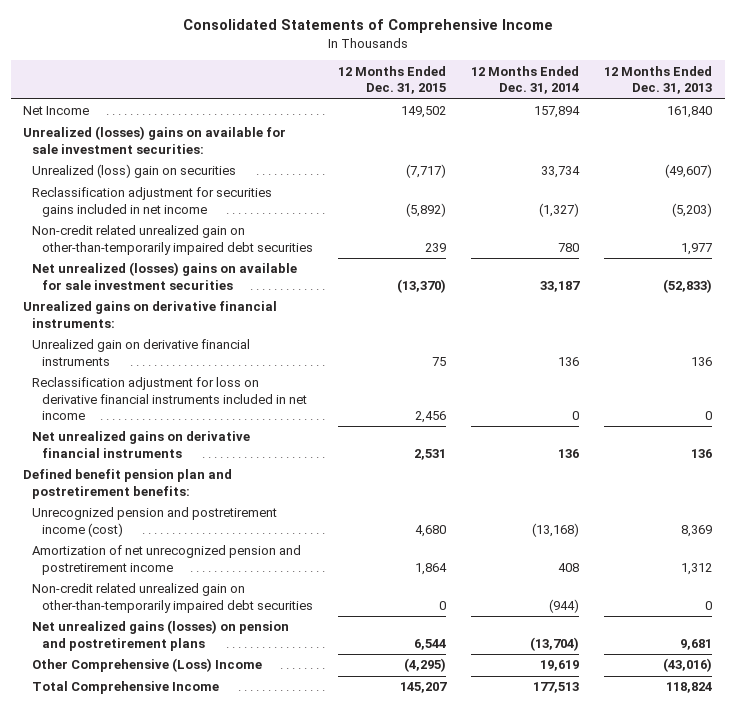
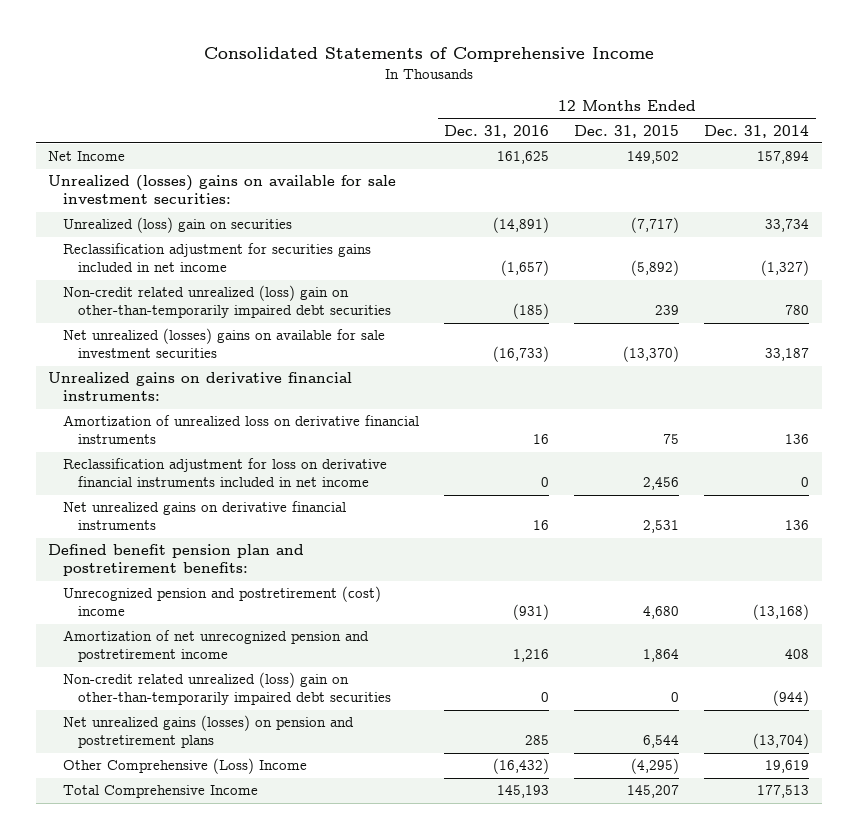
[604,65,713,95] 12 Months Ended Dec. 31, 2013 -> none
none -> [444,124,550,138] Dec. 31, 2016
[32,225,313,255] Non-credit related unrealized gain on other-than-temporarily impaired debt securities -> [63,285,392,319] Non-credit related unrealized (loss) gain on other-than-temporarily impaired debt securities
[32,339,251,366] Unrealized gain on derivative financial instruments -> [63,415,420,445] Amortization of unrealized loss on derivative financial instruments
[32,507,278,537] Unrecognized pension and postretirement income (cost) -> [63,586,382,617] Unrecognized pension and postretirement (cost) income
[32,583,313,613] Non-credit related unrealized gain on other-than-temporarily impaired debt securities -> [63,672,392,706] Non-credit related unrealized (loss) gain on other-than-temporarily impaired debt securities

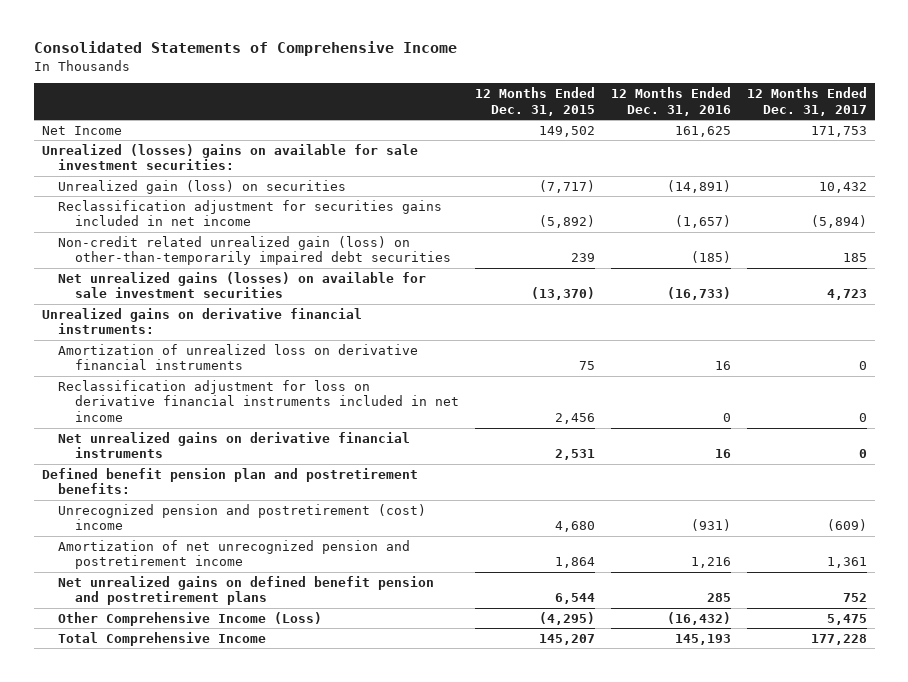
[704,124,810,138] Dec. 31, 2014 -> none
none -> [746,86,867,116] 12 Months Ended Dec. 31, 2017
[63,217,293,234] Unrealized (loss) gain on securities -> [58,179,347,194] Unrealized gain (loss) on securities
[63,285,392,319] Non-credit related unrealized (loss) gain on other-than-temporarily impaired debt securities -> [58,235,452,266] Non-credit related unrealized gain (loss) on other-than-temporarily impaired debt securities
[63,328,386,359] Net unrealized (losses) gains on available for sale investment securities -> [58,271,427,299] Net unrealized gains (losses) on available for sale investment securities
[63,672,392,706] Non-credit related unrealized (loss) gain on other-than-temporarily impaired debt securities -> none
[63,715,355,749] Net unrealized gains (losses) on pension and postretirement plans -> [58,575,435,606] Net unrealized gains on defined benefit pension and postretirement plans
[63,758,308,775] Other Comprehensive (Loss) Income -> [58,611,323,626] Other Comprehensive Income (Loss)

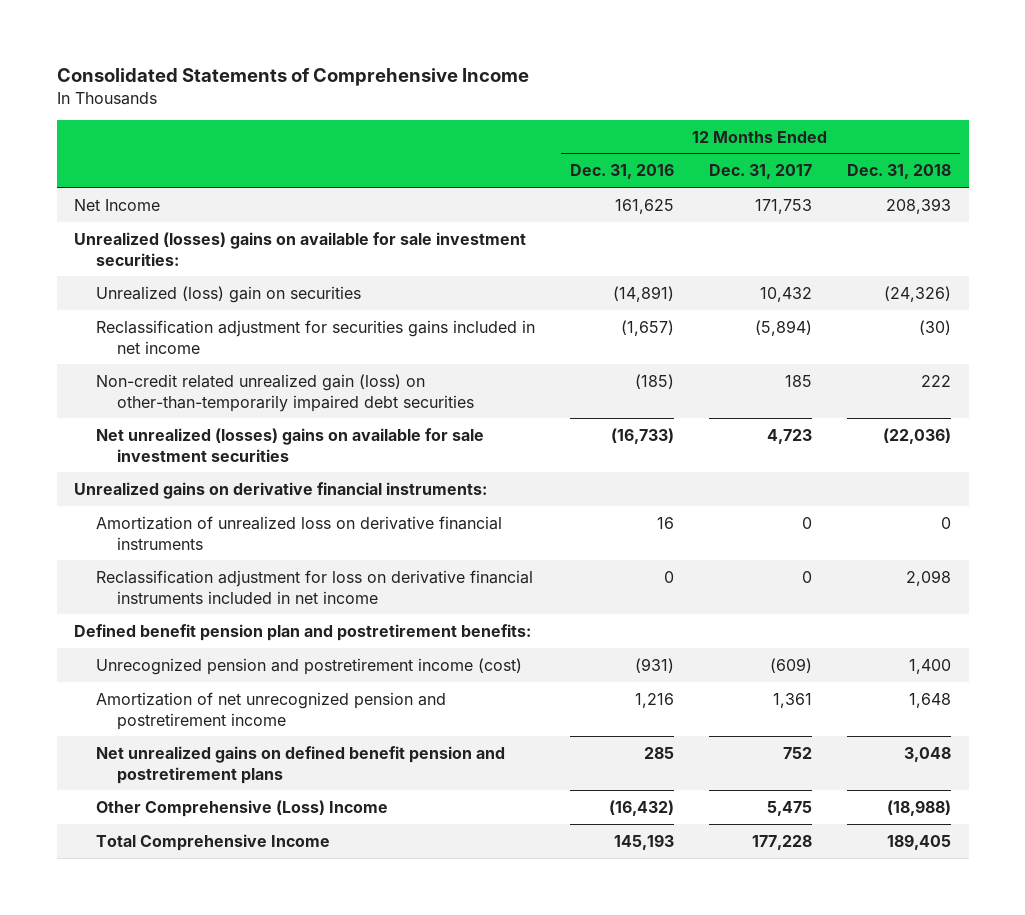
[475,86,596,116] 12 Months Ended Dec. 31, 2015 -> none
none -> [847,164,952,180] Dec. 31, 2018
[58,179,347,194] Unrealized gain (loss) on securities -> [95,285,361,303] Unrealized (loss) gain on securities
[58,271,427,299] Net unrealized gains (losses) on available for sale investment securities -> [95,427,484,462] Net unrealized (losses) gains on available for sale investment securities
[58,431,411,459] Net unrealized gains on derivative financial instruments -> none
[58,503,427,531] Unrecognized pension and postretirement (cost) income -> [95,657,522,675] Unrecognized pension and postretirement income (cost)
[58,611,323,626] Other Comprehensive Income (Loss) -> [95,799,388,817] Other Comprehensive (Loss) Income

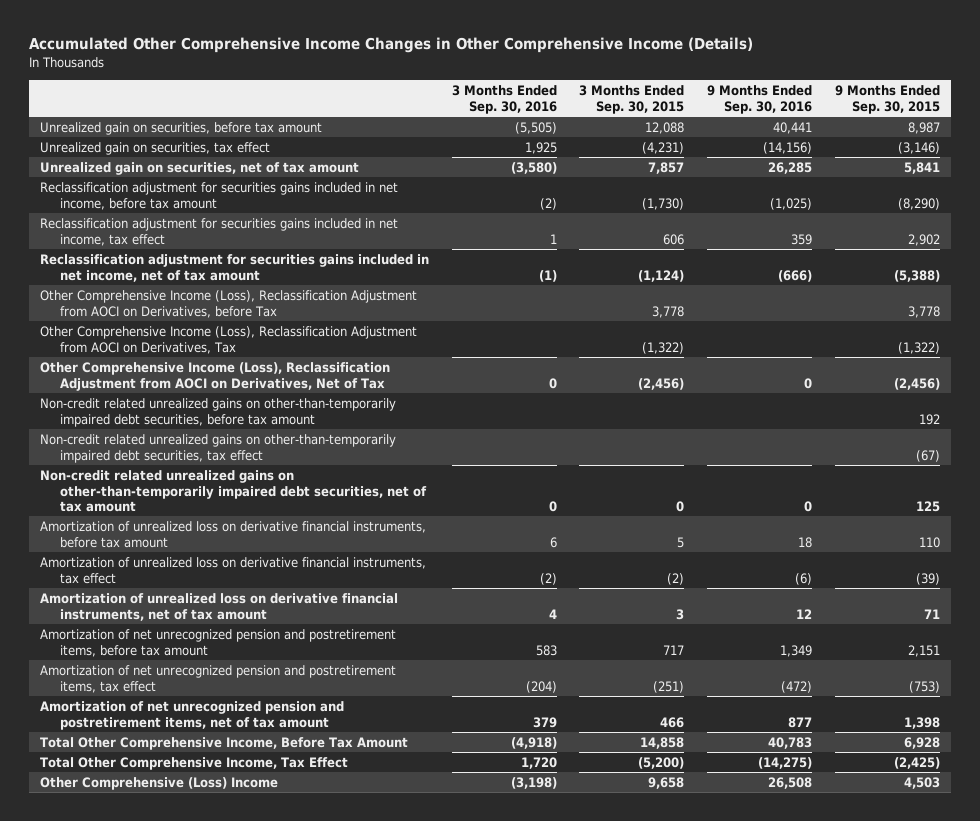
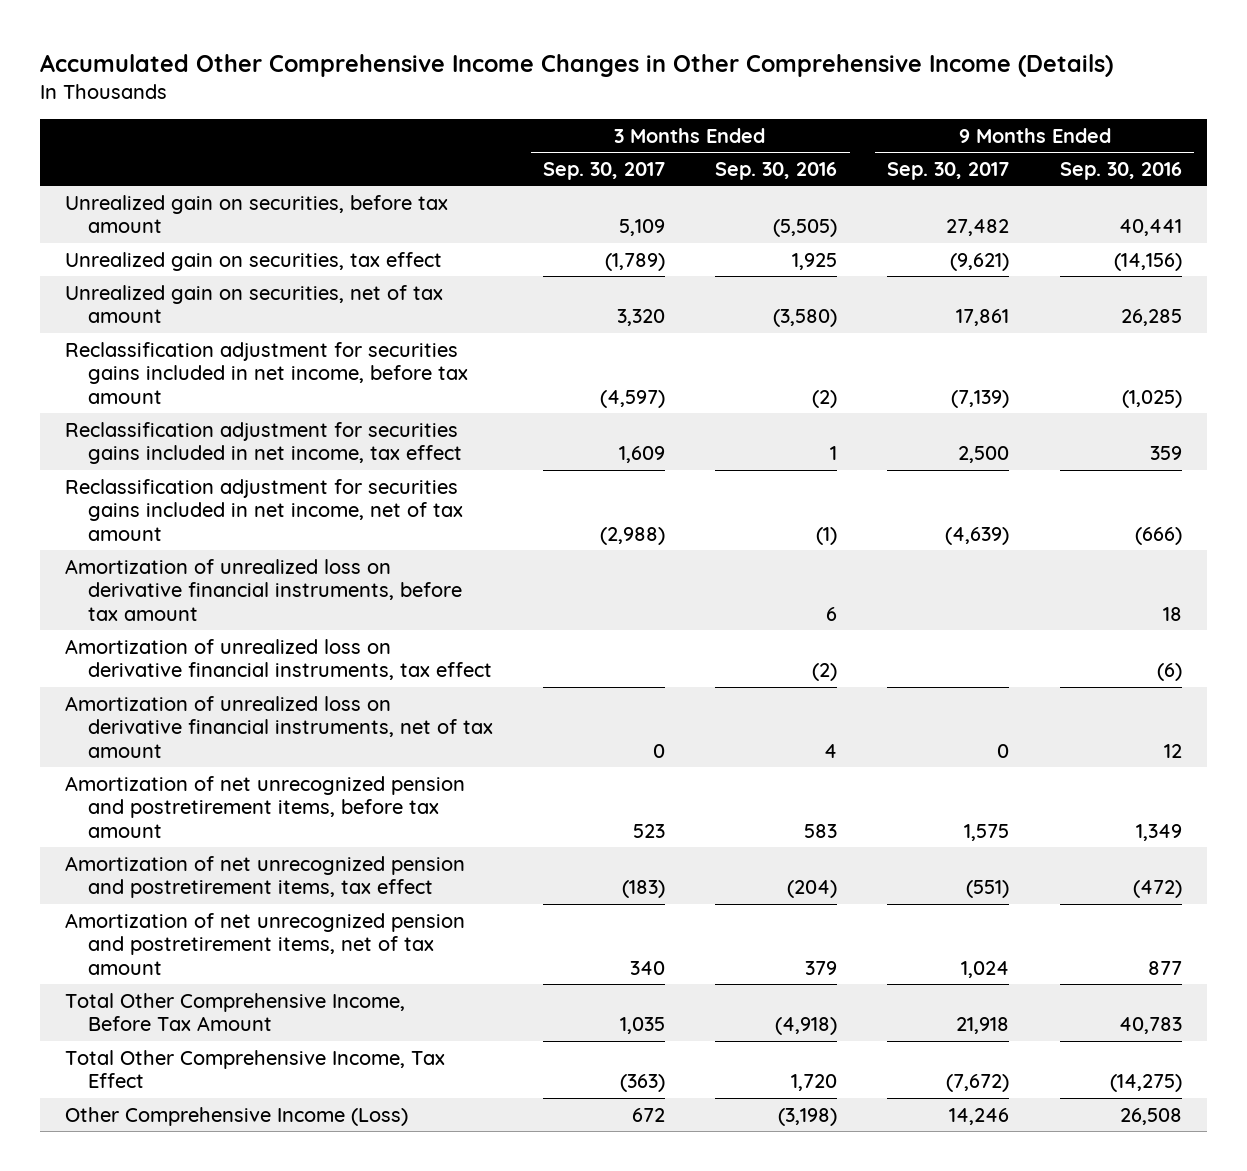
[579,85,685,115] 3 Months Ended Sep. 30, 2015 -> none
[834,85,940,115] 9 Months Ended Sep. 30, 2015 -> none
none -> [543,162,666,181] Sep. 30, 2017
none -> [887,162,1010,181] Sep. 30, 2017
[40,289,418,318] Other Comprehensive Income (Loss), Reclassification Adjustment from AOCI on Derivatives, before Tax -> none
[40,325,418,354] Other Comprehensive Income (Loss), Reclassification Adjustment from AOCI on Derivatives, Tax -> none
[40,361,391,391] Other Comprehensive Income (Loss), Reclassification Adjustment from AOCI on Derivatives, Net of Tax -> none
[40,397,397,427] Non-credit related unrealized gains on other-than-temporarily impaired debt securities, before tax amount -> none
[40,433,397,463] Non-credit related unrealized gains on other-than-temporarily impaired debt securities, tax effect -> none
[40,469,427,513] Non-credit related unrealized gains on other-than-temporarily impaired debt securities, net of tax amount -> none
[40,776,279,790] Other Comprehensive (Loss) Income -> [65,1106,409,1126] Other Comprehensive Income (Loss)

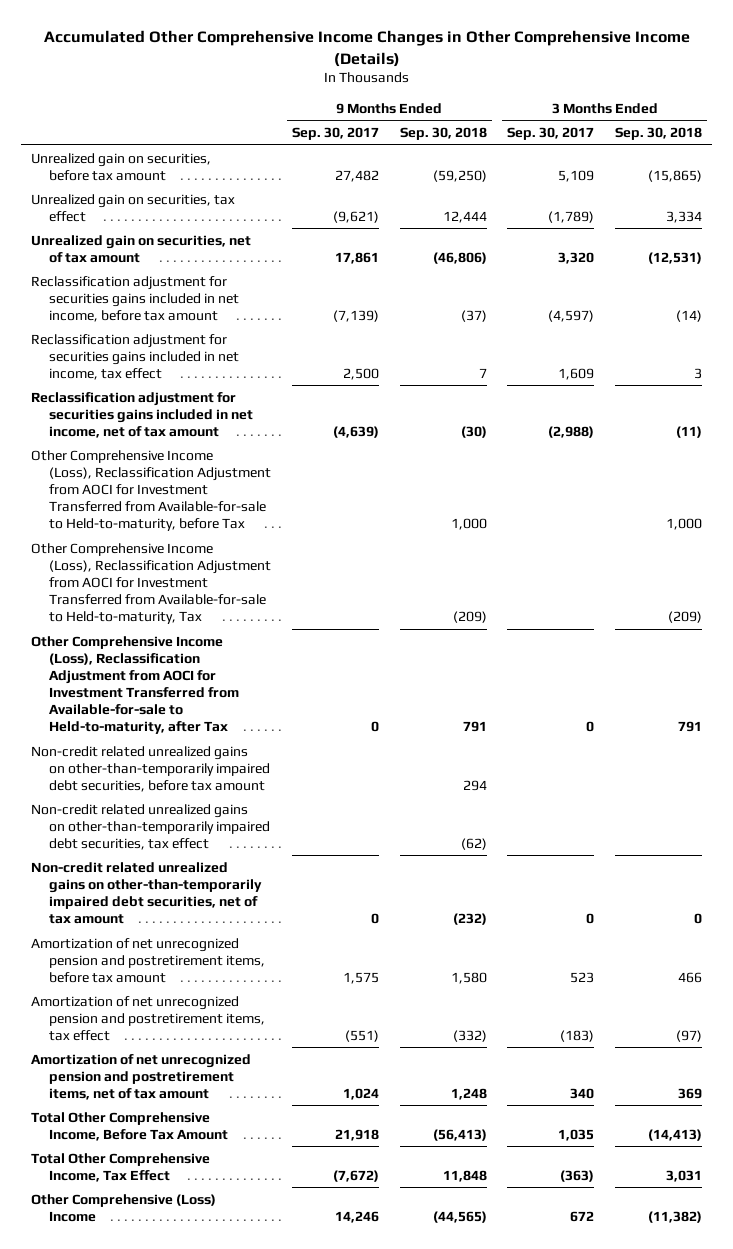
[715,162,838,181] Sep. 30, 2016 -> none
[1059,162,1182,181] Sep. 30, 2016 -> none
none -> [399,126,487,140] Sep. 30, 2018
none -> [614,126,702,140] Sep. 30, 2018
[65,558,462,621] Amortization of unrealized loss on derivative financial instruments, before tax amount -> none
[65,638,492,681] Amortization of unrealized loss on derivative financial instruments, tax effect -> none
[65,695,493,758] Amortization of unrealized loss on derivative financial instruments, net of tax amount -> none
none -> [31,449,272,532] Other Comprehensive Income (Loss), Reclassification Adjustment from AOCI for Investment Transferred from Available-for-sale to Held-to-maturity, before Tax
none -> [31,542,272,625] Other Comprehensive Income (Loss), Reclassification Adjustment from AOCI for Investment Transferred from Available-for-sale to Held-to-maturity, Tax
none -> [31,635,240,735] Other Comprehensive Income (Loss), Reclassification Adjustment from AOCI for Investment Transferred from Available-for-sale to Held-to-maturity, after Tax
none -> [31,745,271,792] Non-credit related unrealized gains on other-than-temporarily impaired debt securities, before tax amount
none -> [31,803,271,850] Non-credit related unrealized gains on other-than-temporarily impaired debt securities, tax effect
none -> [31,861,263,924] Non-credit related unrealized gains on other-than-temporarily impaired debt securities, net of tax amount
[65,1106,409,1126] Other Comprehensive Income (Loss) -> [31,1193,217,1222] Other Comprehensive (Loss) Income

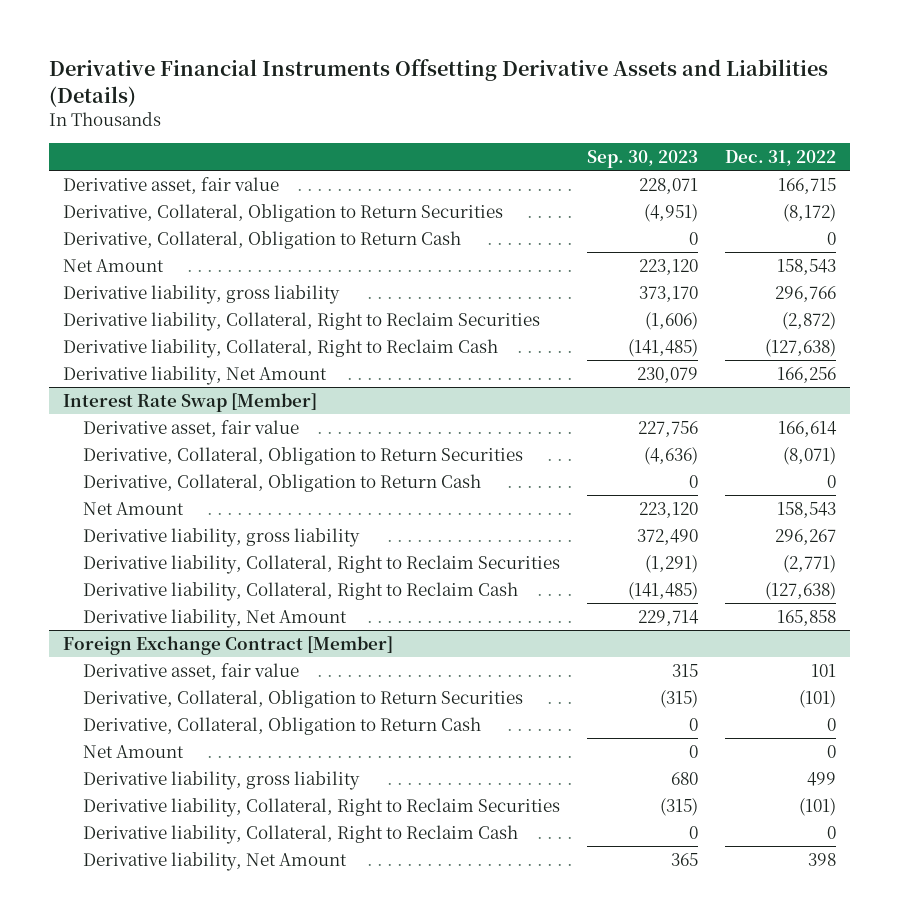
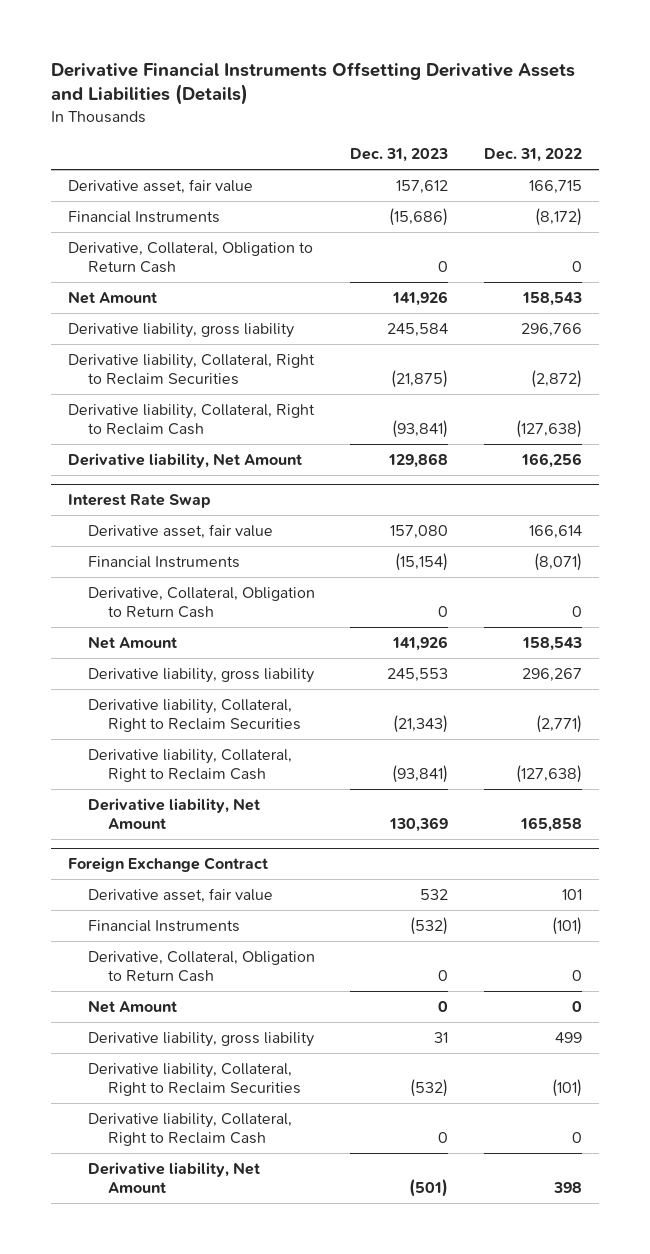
[586,150,698,169] Sep. 30, 2023 -> none
none -> [350,147,449,162] Dec. 31, 2023
[63,203,504,222] Derivative, Collateral, Obligation to Return Securities -> [68,210,221,223] Financial Instruments
[63,392,318,412] Interest Rate Swap [Member] -> [68,494,212,509] Interest Rate Swap
[82,446,523,465] Derivative, Collateral, Obligation to Return Securities -> [88,555,241,568] Financial Instruments
[63,635,394,655] Foreign Exchange Contract [Member] -> [68,857,269,873] Foreign Exchange Contract
[82,689,523,708] Derivative, Collateral, Obligation to Return Securities -> [88,919,241,932] Financial Instruments

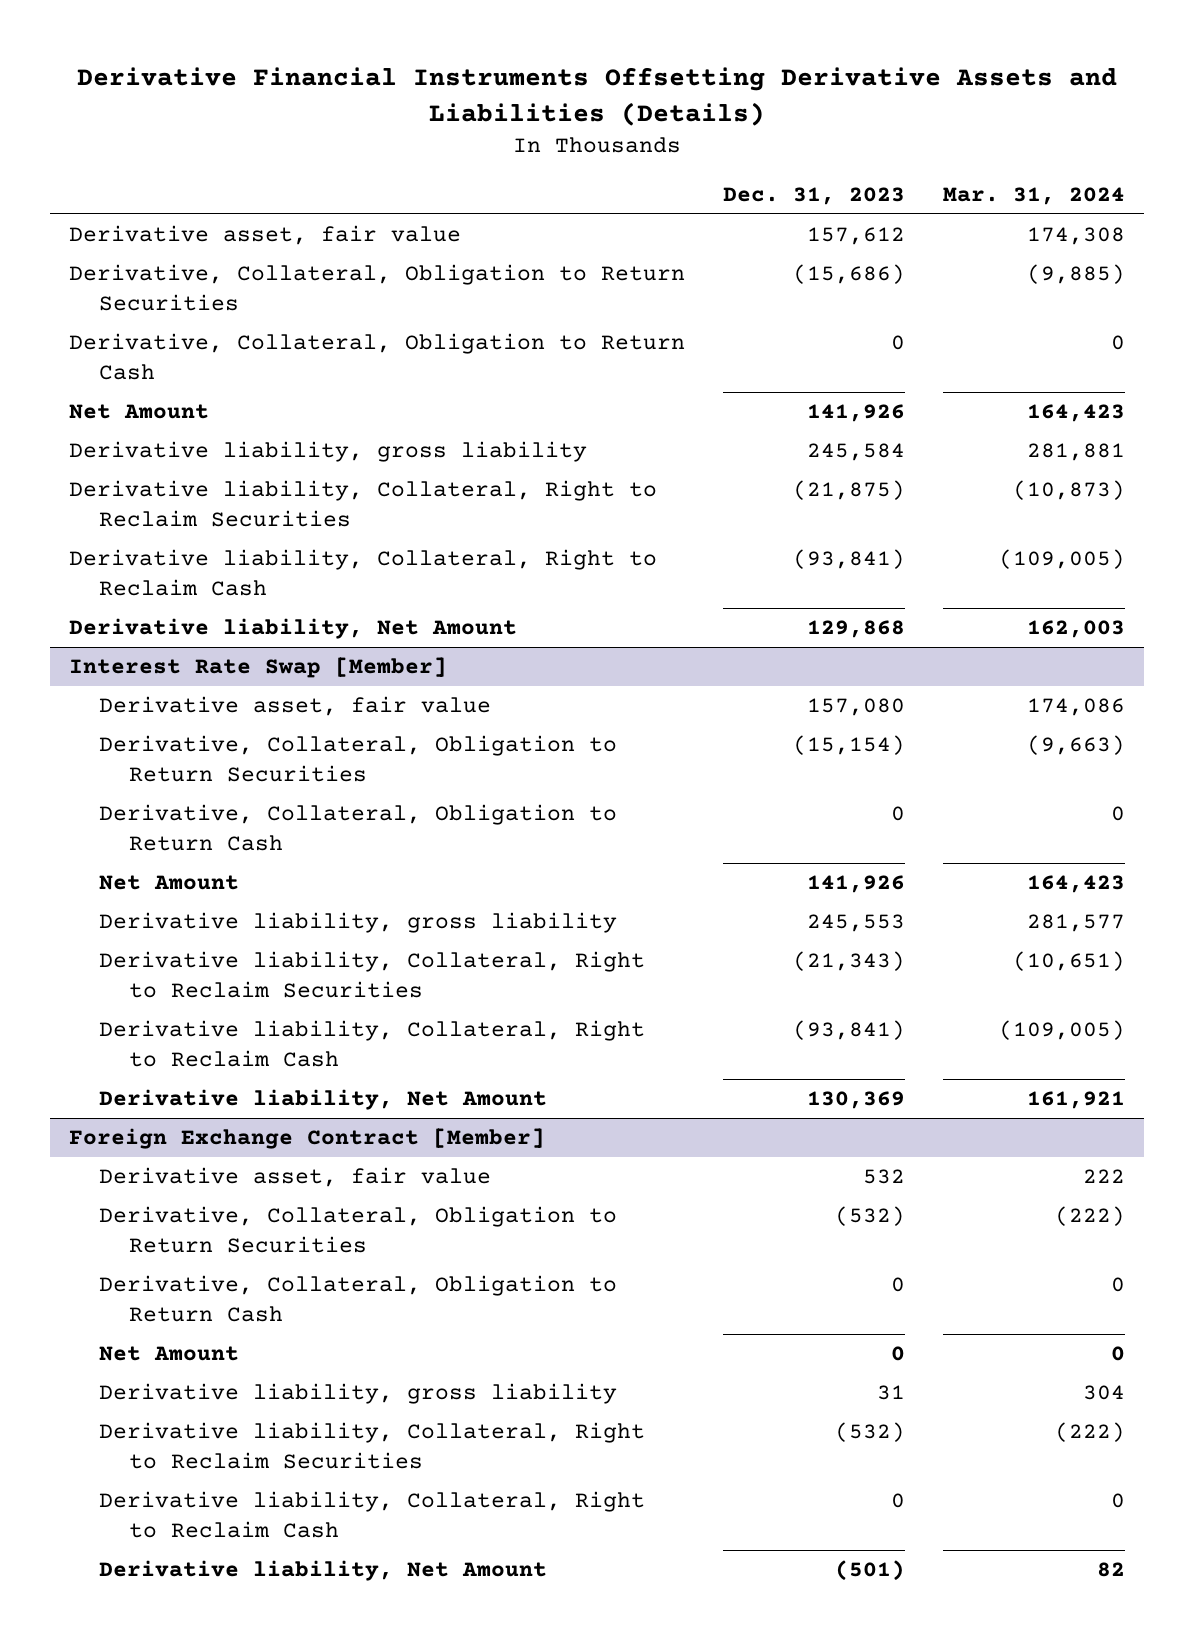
[483,147,582,162] Dec. 31, 2022 -> none
none -> [943,187,1126,206] Mar. 31, 2024
[68,210,221,223] Financial Instruments -> [68,264,685,311] Derivative, Collateral, Obligation to Return Securities
[68,494,212,509] Interest Rate Swap -> [68,657,447,679] Interest Rate Swap [Member]
[88,555,241,568] Financial Instruments -> [98,735,617,782] Derivative, Collateral, Obligation to Return Securities
[68,857,269,873] Foreign Exchange Contract -> [68,1128,545,1150] Foreign Exchange Contract [Member]
[88,919,241,932] Financial Instruments -> [98,1206,617,1253] Derivative, Collateral, Obligation to Return Securities

